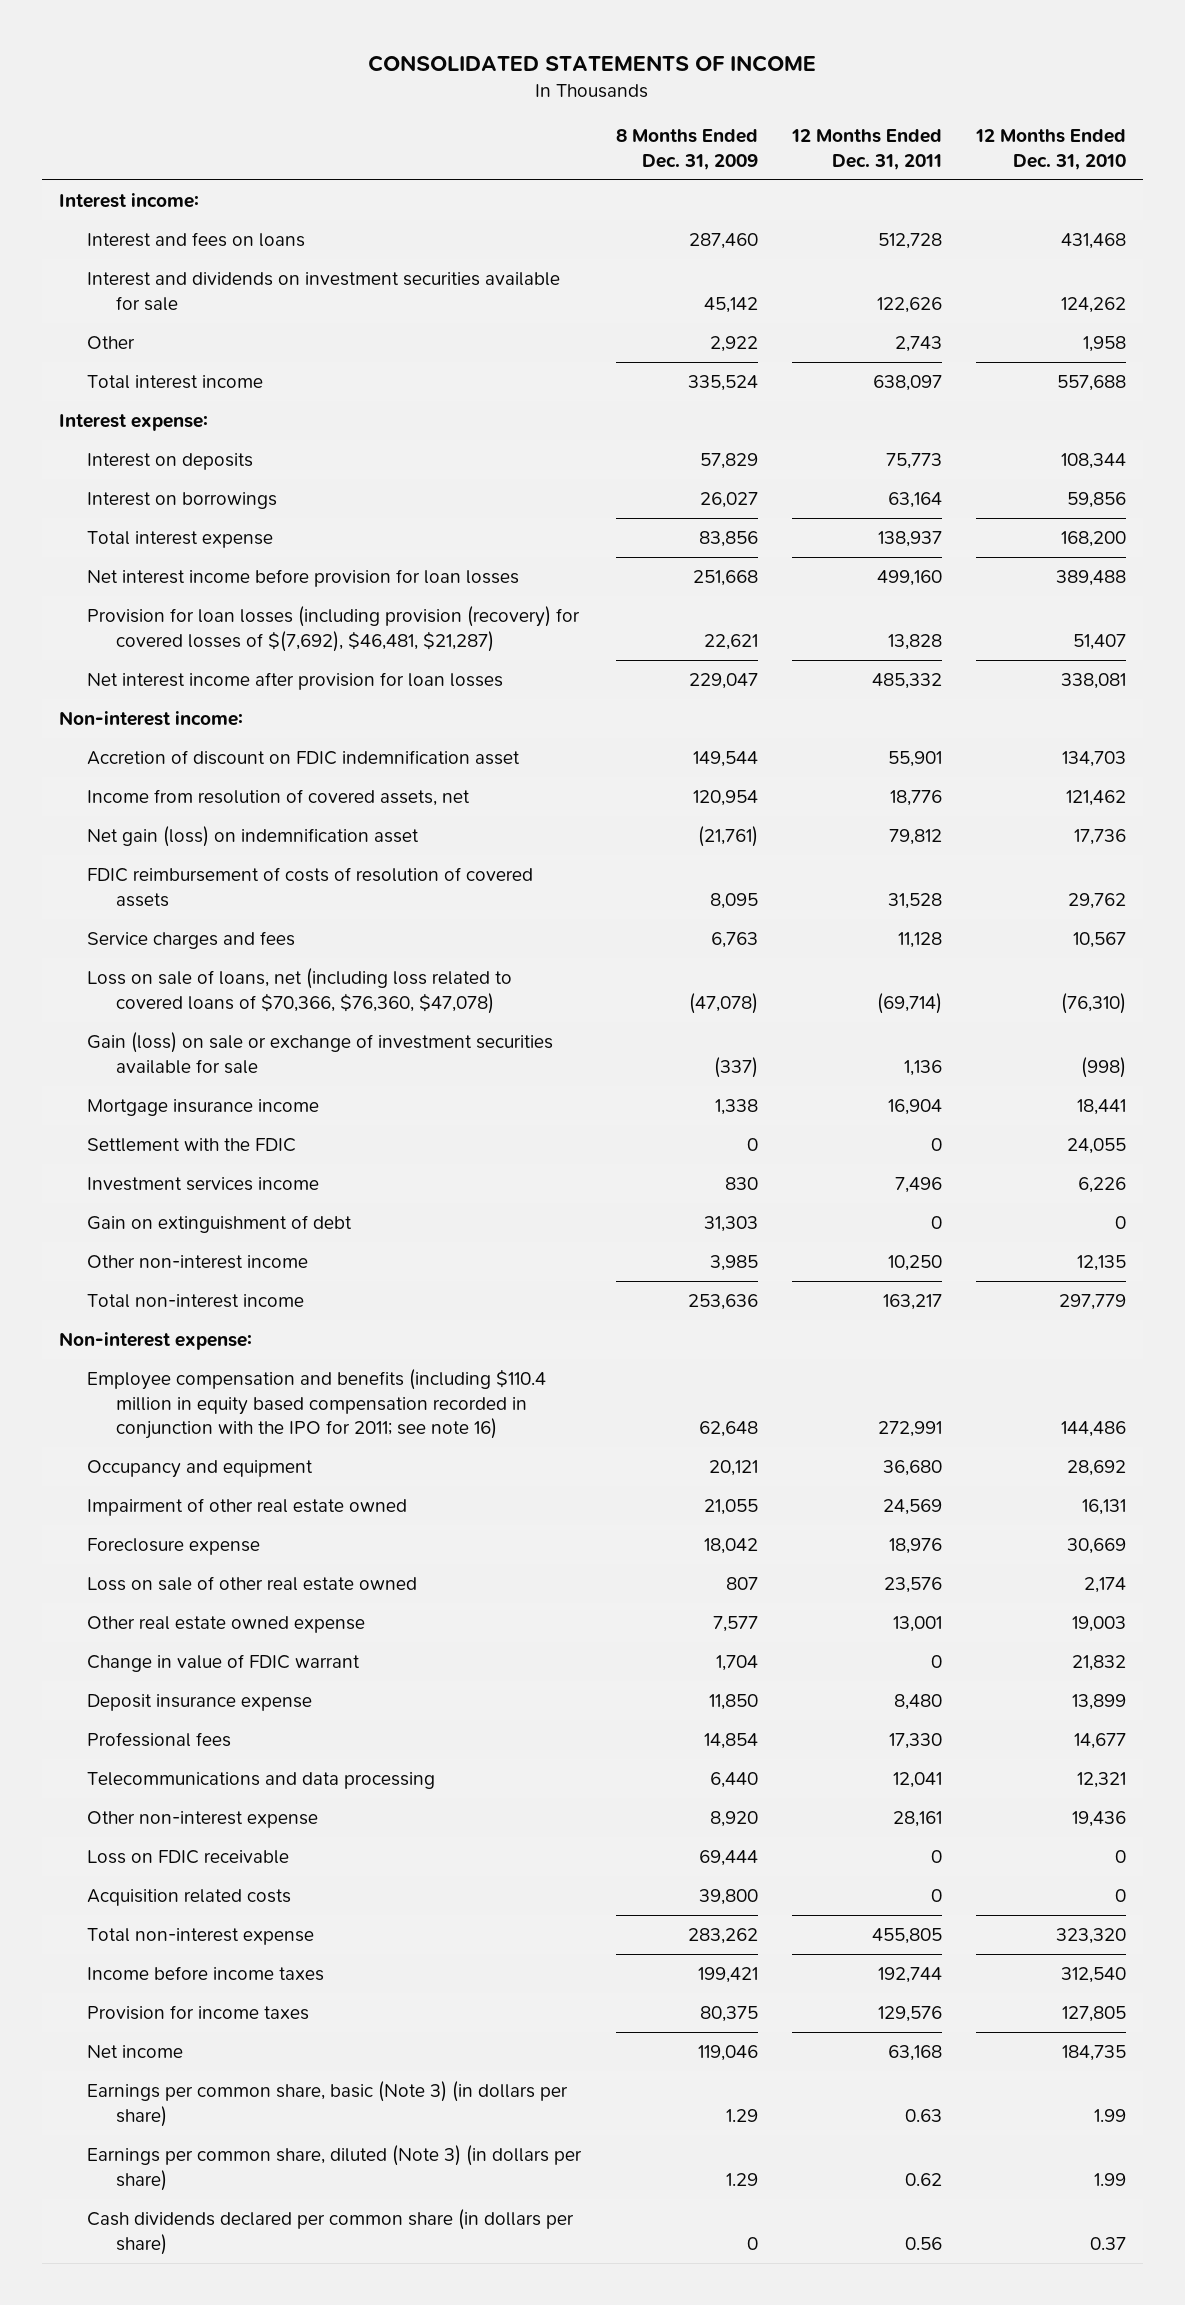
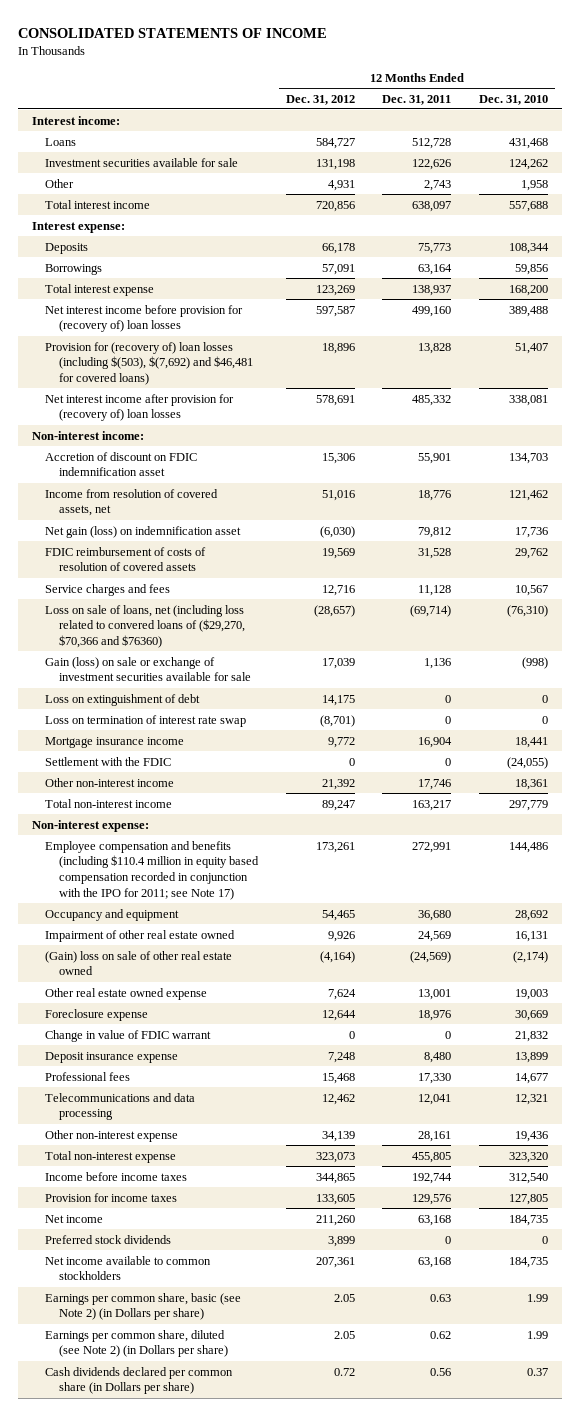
[615,129,758,170] 8 Months Ended Dec. 31, 2009 -> none
none -> [285,94,355,105] Dec. 31, 2012
[87,231,306,247] Interest and fees on loans -> [45,137,77,146] Loans
[87,271,561,311] Interest and dividends on investment securities available for sale -> [45,157,239,167] Investment securities available for sale
[87,452,254,470] Interest on deposits -> [45,242,89,254] Deposits
[87,491,278,509] Interest on borrowings -> [45,263,103,275] Borrowings
[87,568,520,587] Net interest income before provision for loan losses -> [45,304,244,333] Net interest income before provision for (recovery of) loan losses
[87,605,581,652] Provision for loan losses (including provision (recovery) for covered losses of $(7,692), $46,481, $21,287) -> [45,341,254,385] Provision for (recovery of) loan losses (including $(503), $(7,692) and $46,481 for covered loans)
[87,671,504,690] Net interest income after provision for loan losses -> [45,393,235,422] Net interest income after provision for (recovery of) loan losses
[87,967,513,1014] Loss on sale of loans, net (including loss related to covered loans of $70,366, $76,360, $47,078) -> [45,604,246,648] Loss on sale of loans, net (including loss related to convered loans of ($29,270, $70,366 and $76360)
none -> [45,693,201,706] Loss on extinguishment of debt
none -> [45,714,247,727] Loss on termination of interest rate swap
[87,1176,320,1191] Investment services income -> none
[87,1214,353,1233] Gain on extinguishment of debt -> none
[1067,1137,1127,1154] 24,055 -> [507,756,549,769] (24,055)
[887,1254,942,1271] 10,250 -> [418,778,452,790] 17,746
[1077,1254,1127,1271] 12,135 -> [515,778,549,790] 18,361
[87,1368,547,1440] Employee compensation and benefits (including $110.4 million in equity based compensation recorded in conjunction with the IPO for 2011; see note 16) -> [45,840,260,900] Employee compensation and benefits (including $110.4 million in equity based compensation recorded in conjunction with the IPO for 2011; see Note 17)
[87,1575,418,1591] Loss on sale of other real estate owned -> [45,950,233,976] (Gain) loss on sale of other real estate owned
[883,1576,942,1593] 23,576 -> [410,950,452,963] (24,569)
[1084,1576,1127,1593] 2,174 -> [513,950,549,963] (2,174)
[87,1537,261,1555] Foreclosure expense -> [45,1008,149,1021] Foreclosure expense
[87,1849,290,1864] Loss on FDIC receivable -> none
[87,1888,292,1906] Acquisition related costs -> none
none -> [45,1234,172,1244] Preferred stock dividends
none -> [45,1255,212,1281] Net income available to common stockholders
[87,2080,569,2127] Earnings per common share, basic (Note 3) (in dollars per share) -> [45,1292,242,1321] Earnings per common share, basic (see Note 2) (in Dollars per share)
[87,2144,583,2191] Earnings per common share, diluted (Note 3) (in dollars per share) -> [45,1329,229,1358] Earnings per common share, diluted (see Note 2) (in Dollars per share)
[87,2208,575,2255] Cash dividends declared per common share (in dollars per share) -> [45,1366,234,1395] Cash dividends declared per common share (in Dollars per share)

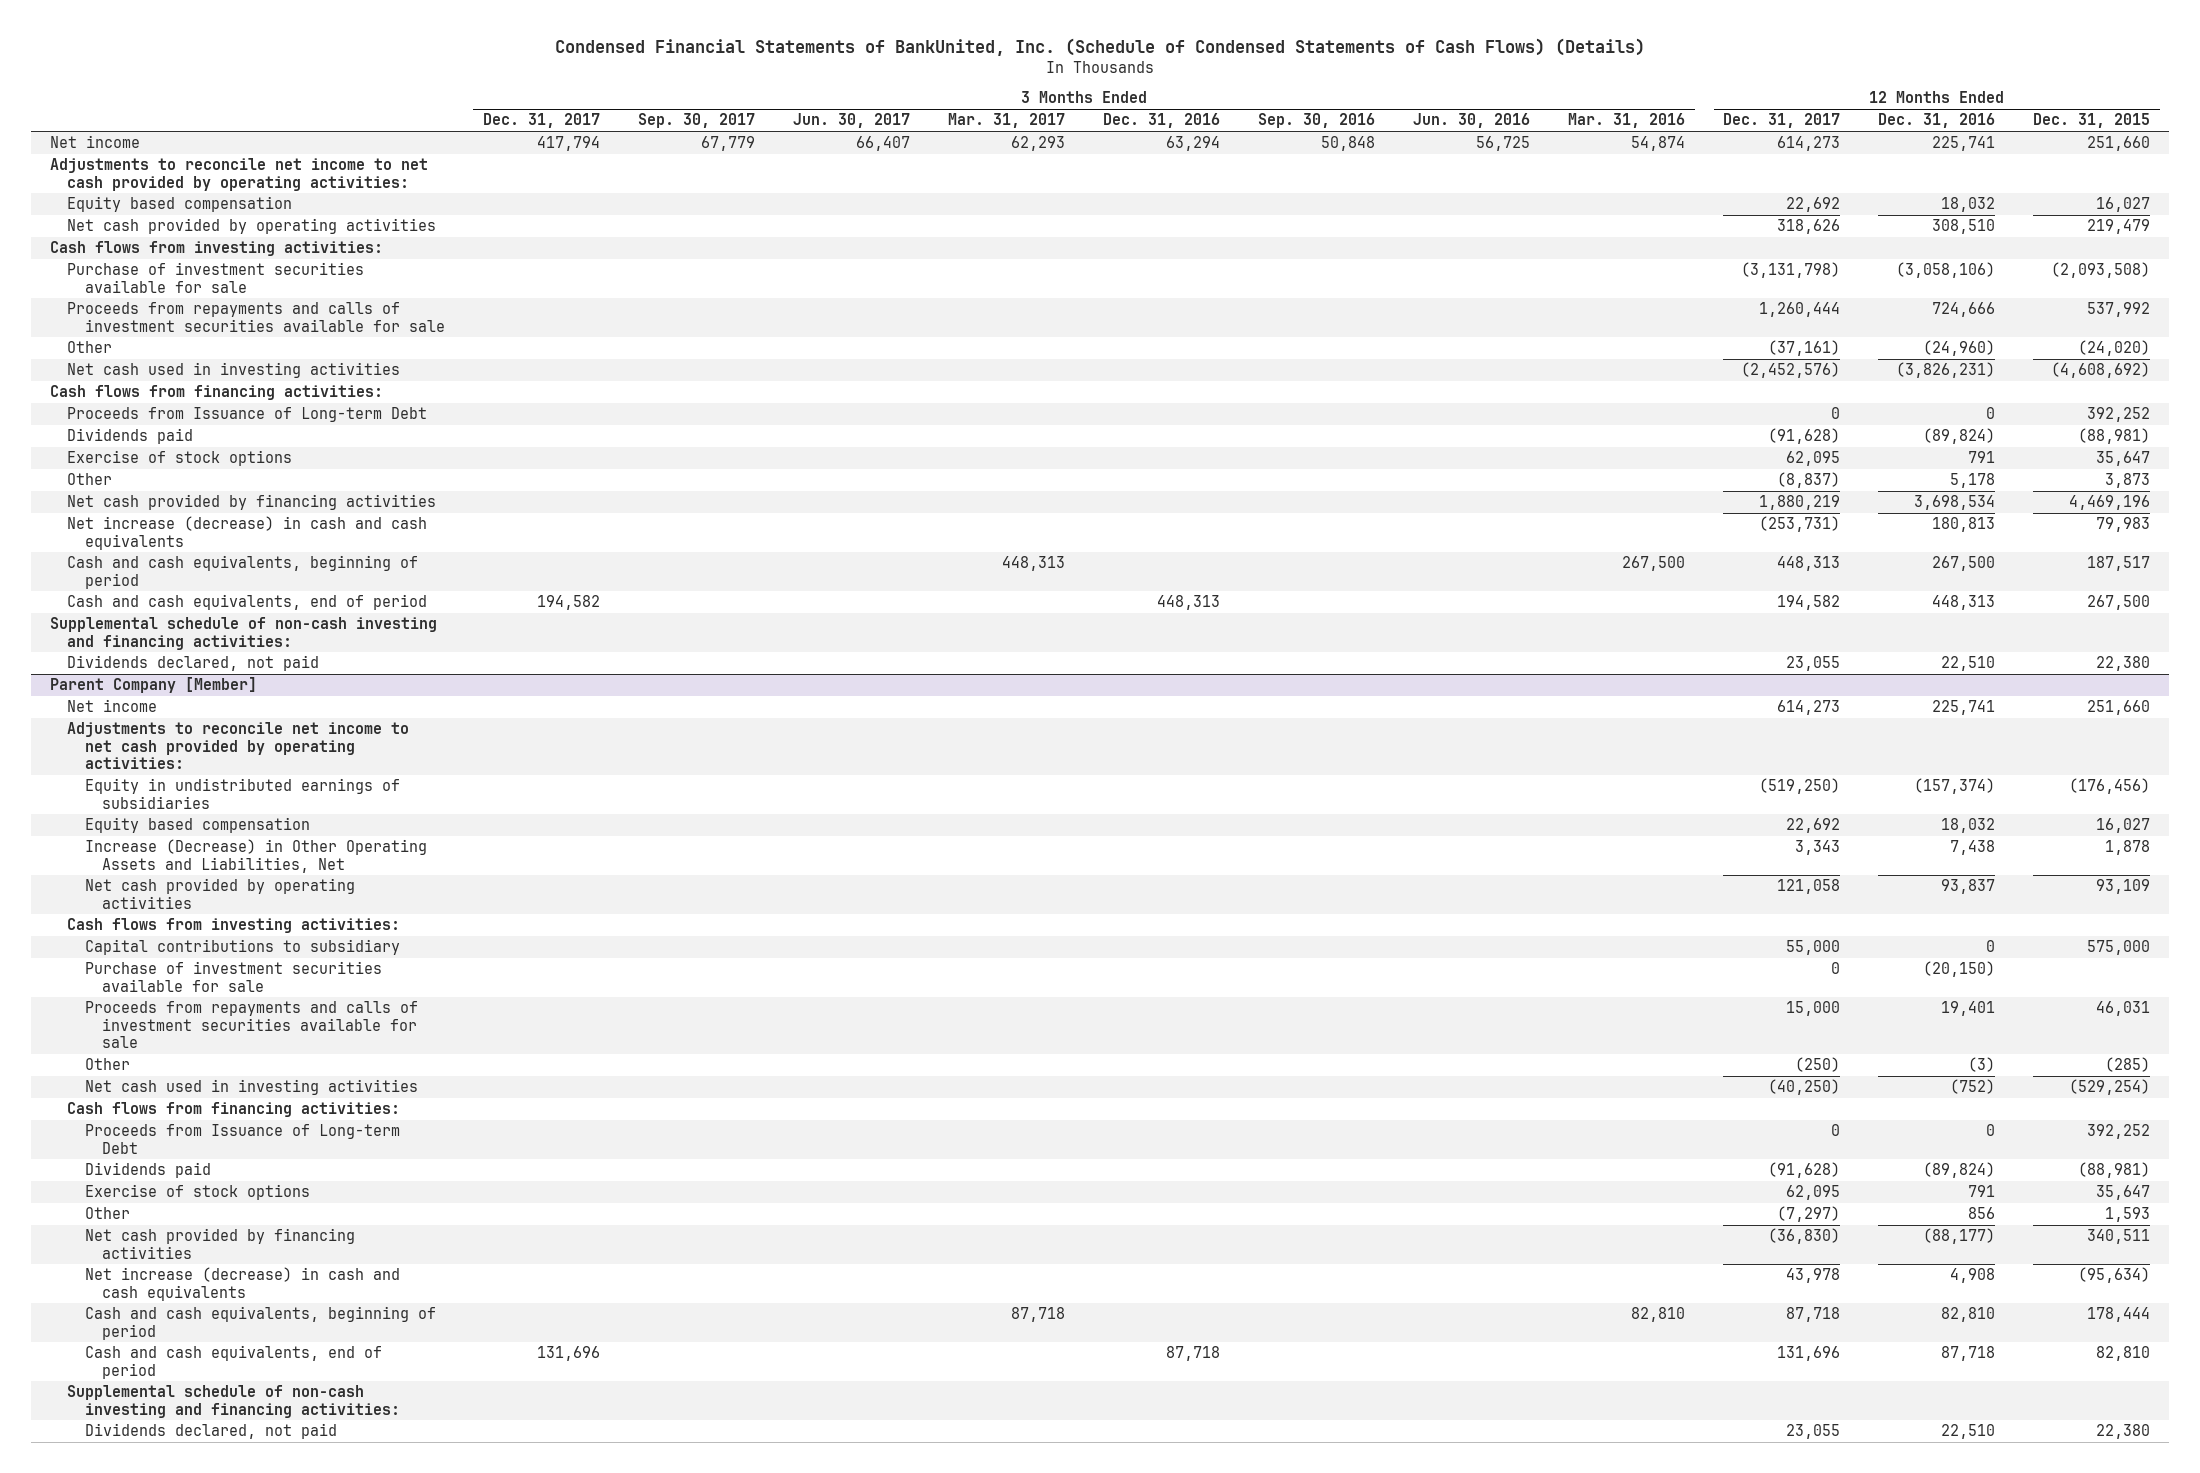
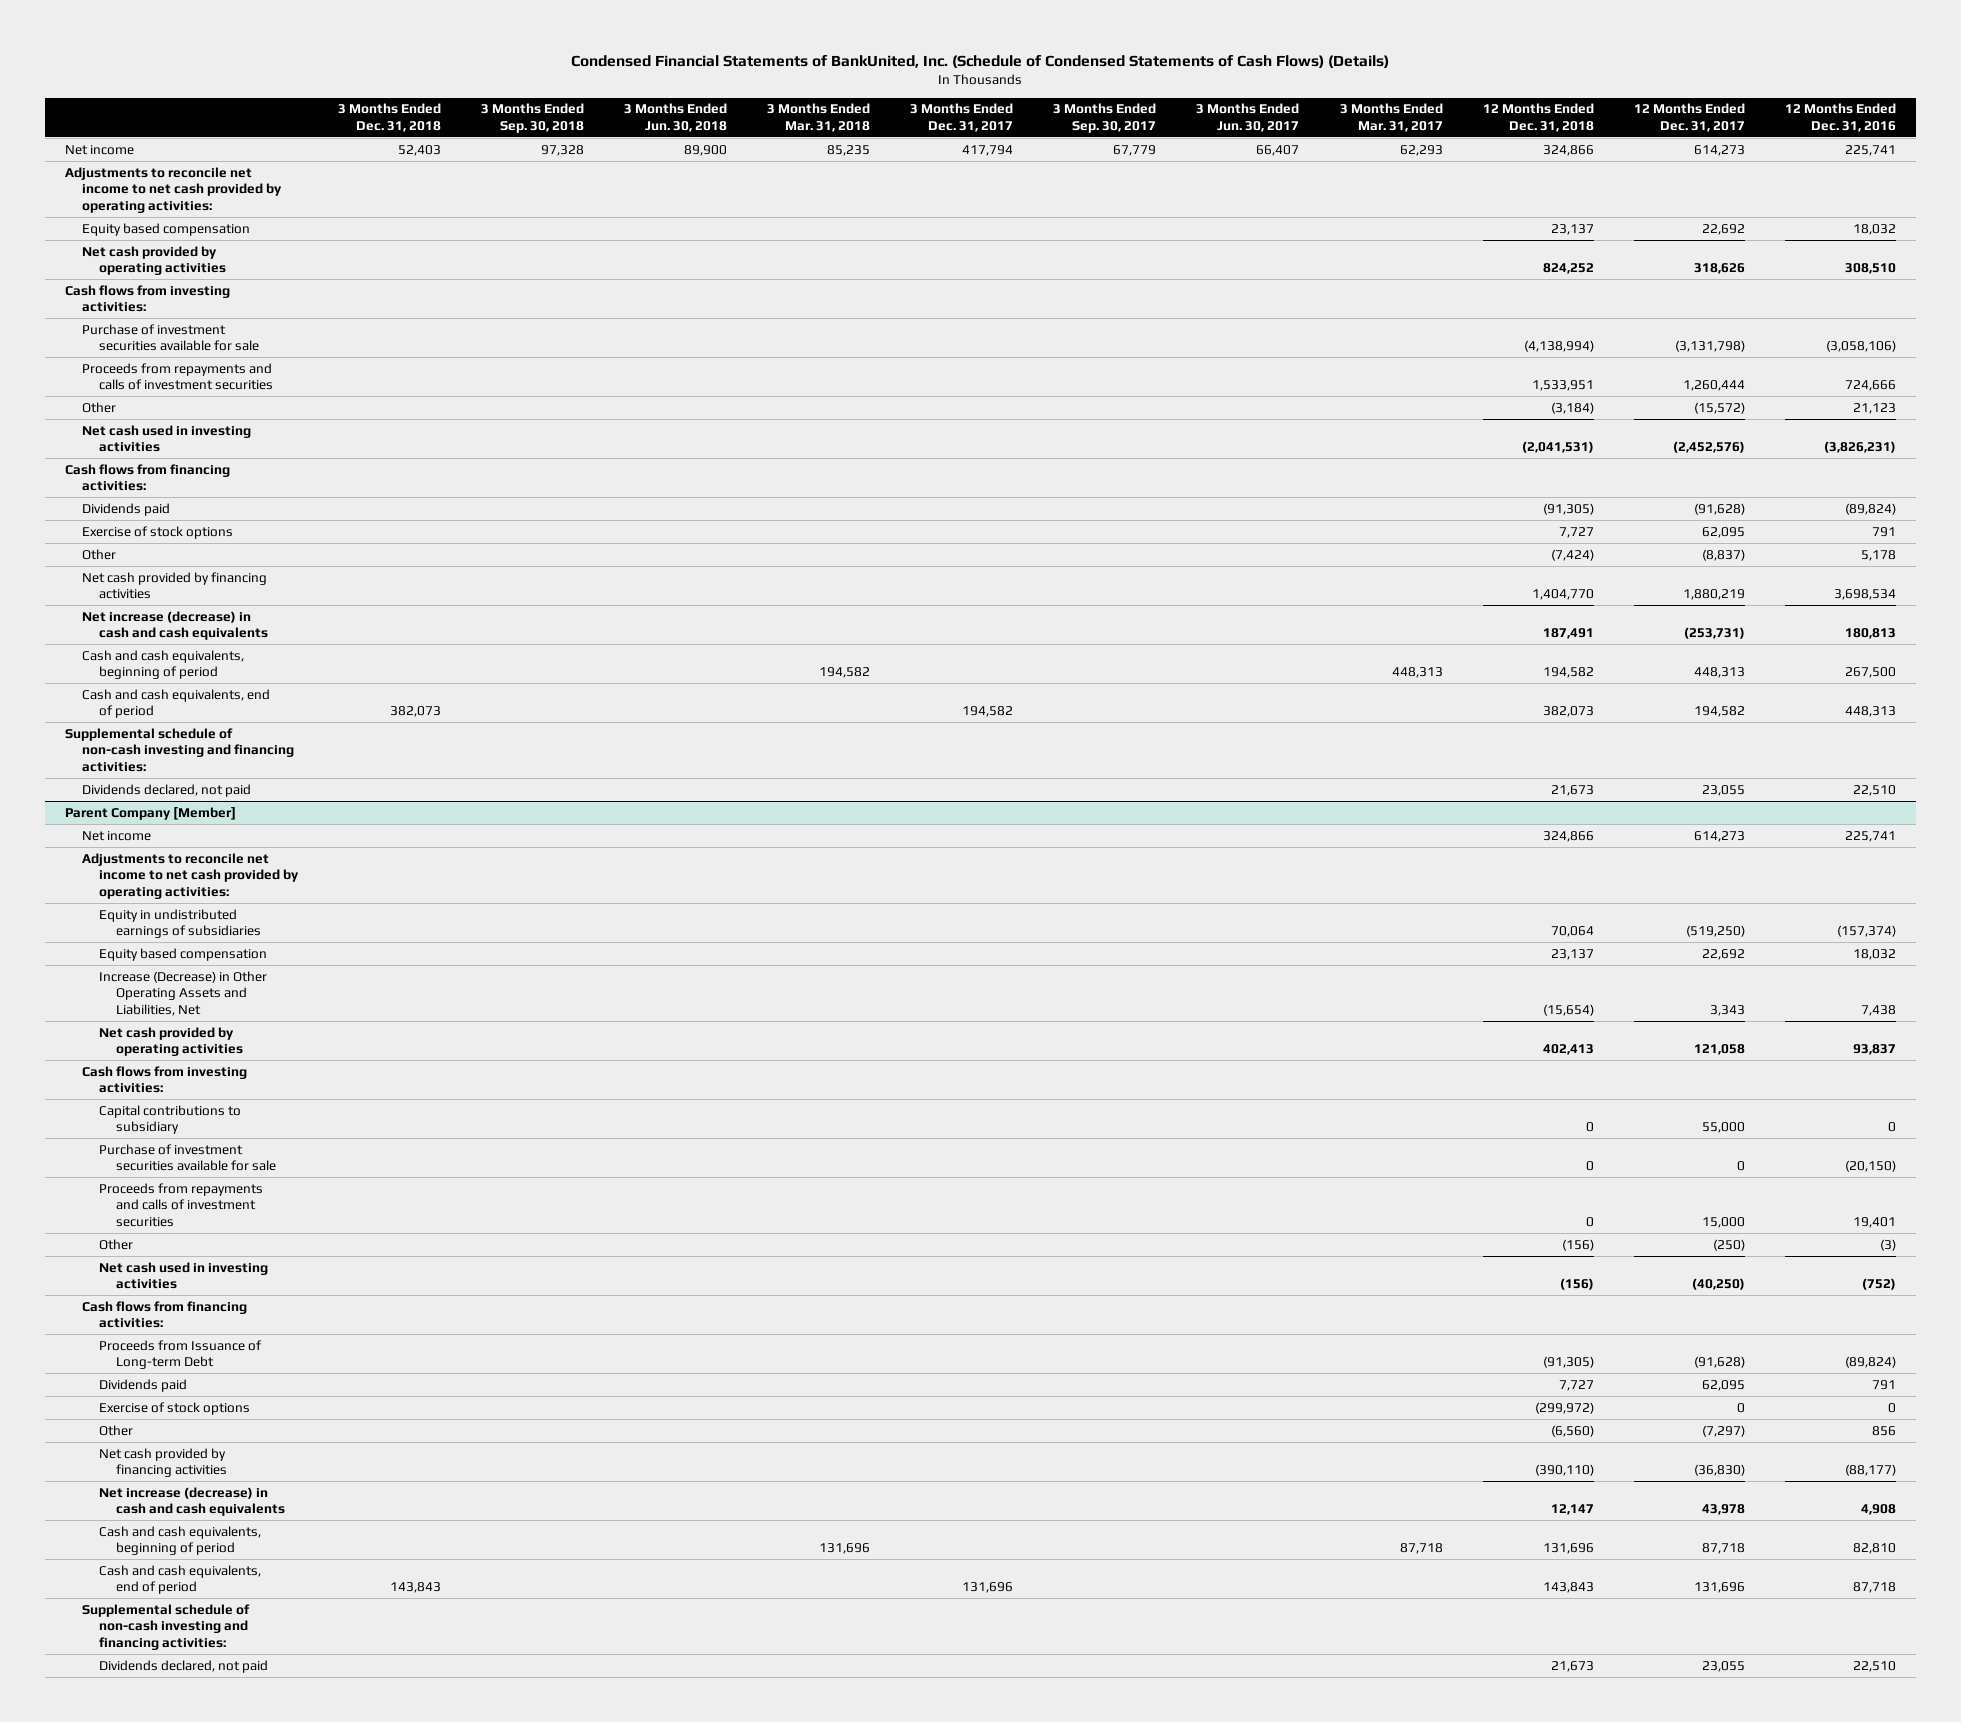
[1103,113,1221,129] Dec. 31, 2016 -> none
[1258,113,1376,129] Sep. 30, 2016 -> none
[1413,113,1531,129] Jun. 30, 2016 -> none
[1568,113,1686,129] Mar. 31, 2016 -> none
[2033,113,2151,129] Dec. 31, 2015 -> none
none -> [338,103,442,132] 3 Months Ended Dec. 31, 2018
none -> [481,103,585,133] 3 Months Ended Sep. 30, 2018
none -> [624,103,728,132] 3 Months Ended Jun. 30, 2018
none -> [767,103,871,132] 3 Months Ended Mar. 31, 2018
none -> [1482,103,1594,132] 12 Months Ended Dec. 31, 2018
[67,302,445,332] Proceeds from repayments and calls of investment securities available for sale -> [82,362,274,391] Proceeds from repayments and calls of investment securities
[1768,340,1841,357] (37,161) -> [1693,401,1745,414] (15,572)
[1923,340,1996,357] (24,960) -> [1852,402,1896,414] 21,123
[67,407,428,423] Proceeds from Issuance of Long-term Debt -> none
[84,1001,418,1049] Proceeds from repayments and calls of investment securities available for sale -> [99,1182,264,1228] Proceeds from repayments and calls of investment securities
[1831,1124,1841,1137] 0 -> [1693,1356,1745,1369] (91,628)
[1986,1124,1996,1137] 0 -> [1844,1356,1896,1369] (89,824)
[1768,1162,1841,1179] (91,628) -> [1701,1379,1745,1391] 62,095
[1923,1162,1996,1179] (89,824) -> [1871,1379,1896,1390] 791
[1786,1185,1841,1201] 62,095 -> [1736,1402,1745,1413] 0
[1968,1185,1996,1198] 791 -> [1887,1402,1896,1413] 0

